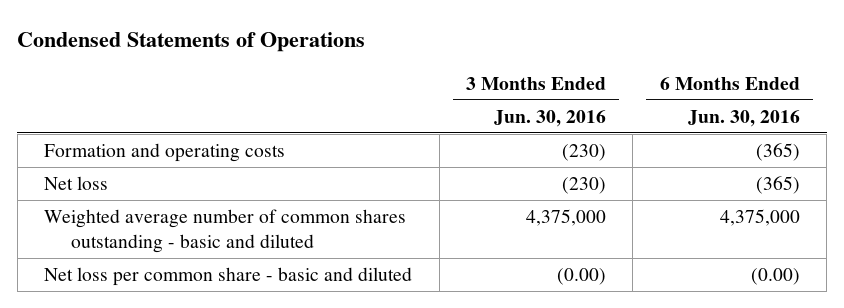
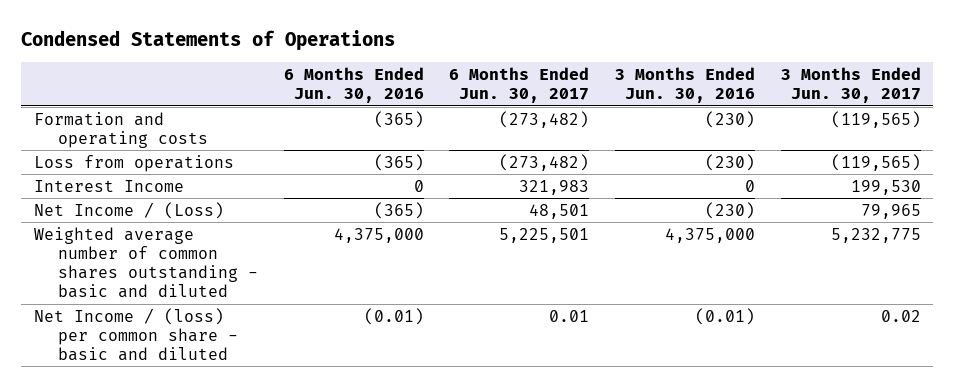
none -> [449,67,590,104] 6 Months Ended Jun. 30, 2017
none -> [780,67,921,104] 3 Months Ended Jun. 30, 2017
none -> [34,154,235,172] Loss from operations
none -> [34,179,185,192] Interest Income
[44,175,109,190] Net loss -> [34,201,225,219] Net Income / (Loss)
[44,266,413,286] Net loss per common share - basic and diluted -> [34,307,238,361] Net Income / (loss) per common share - basic and diluted
[557,267,607,285] (0.00) -> [694,307,755,325] (0.01)
[750,267,800,285] (0.00) -> [363,307,424,325] (0.01)

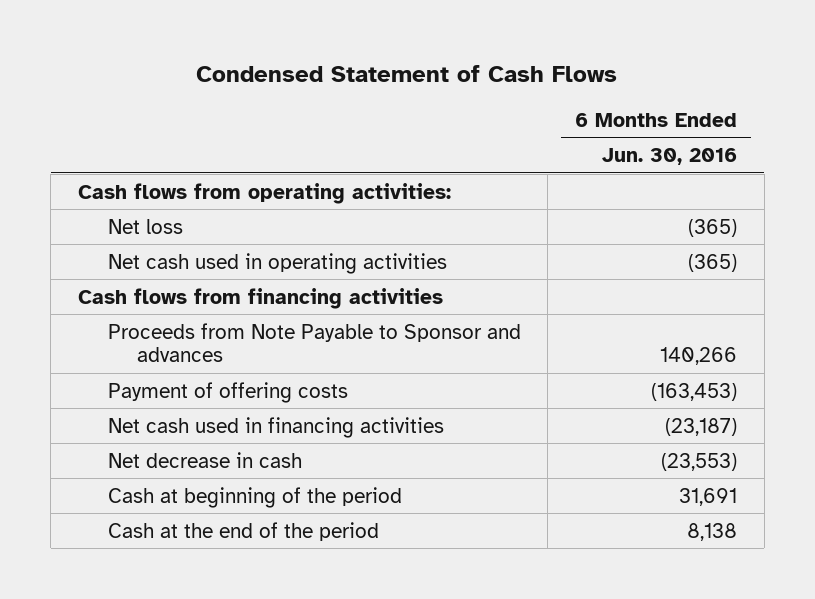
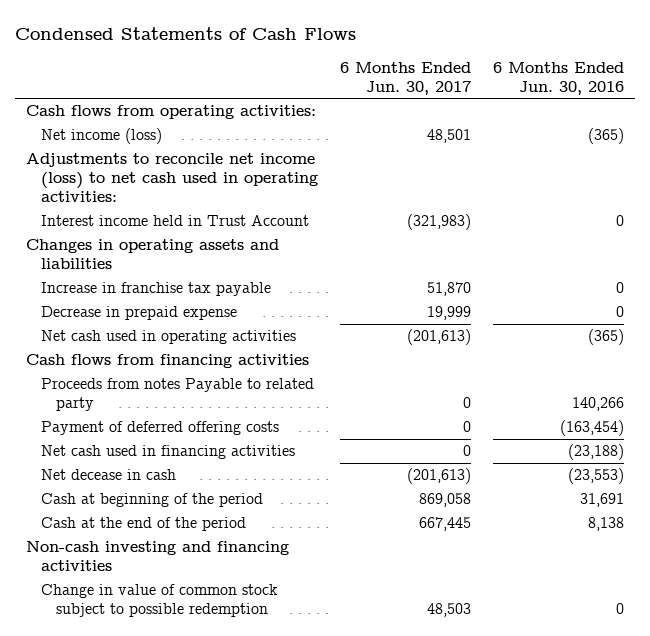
[196,65,618,83] Condensed Statement of Cash Flows -> [14,26,356,40] Condensed Statements of Cash Flows
none -> [340,61,472,95] 6 Months Ended Jun. 30, 2017
[107,218,183,234] Net loss -> [41,128,163,145] Net income (loss)
none -> [25,153,319,203] Adjustments to reconcile net income (loss) to net cash used in operating activities:
none -> [41,215,310,227] Interest income held in Trust Account
none -> [25,239,279,270] Changes in operating assets and liabilities
none -> [41,282,272,297] Increase in franchise tax payable
none -> [41,306,238,321] Decrease in prepaid expense
[107,322,521,363] Proceeds from Note Payable to Sponsor and advances -> [41,378,315,412] Proceeds from notes Payable to related party
[107,381,348,403] Payment of offering costs -> [41,421,280,436] Payment of deferred offering costs
[651,382,738,401] (163,453) -> [559,420,624,437] (163,454)
[665,417,738,436] (23,187) -> [567,444,624,461] (23,188)
[107,451,302,468] Net decrease in cash -> [41,469,177,481] Net decease in cash
none -> [25,541,289,572] Non-cash investing and financing activities
none -> [41,584,279,618] Change in value of common stock subject to possible redemption

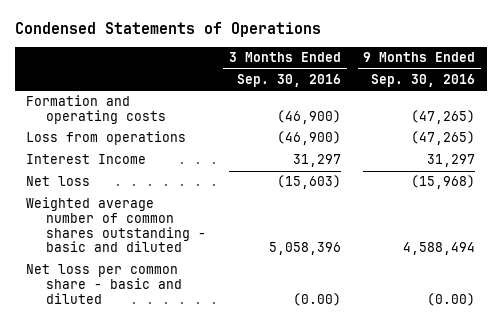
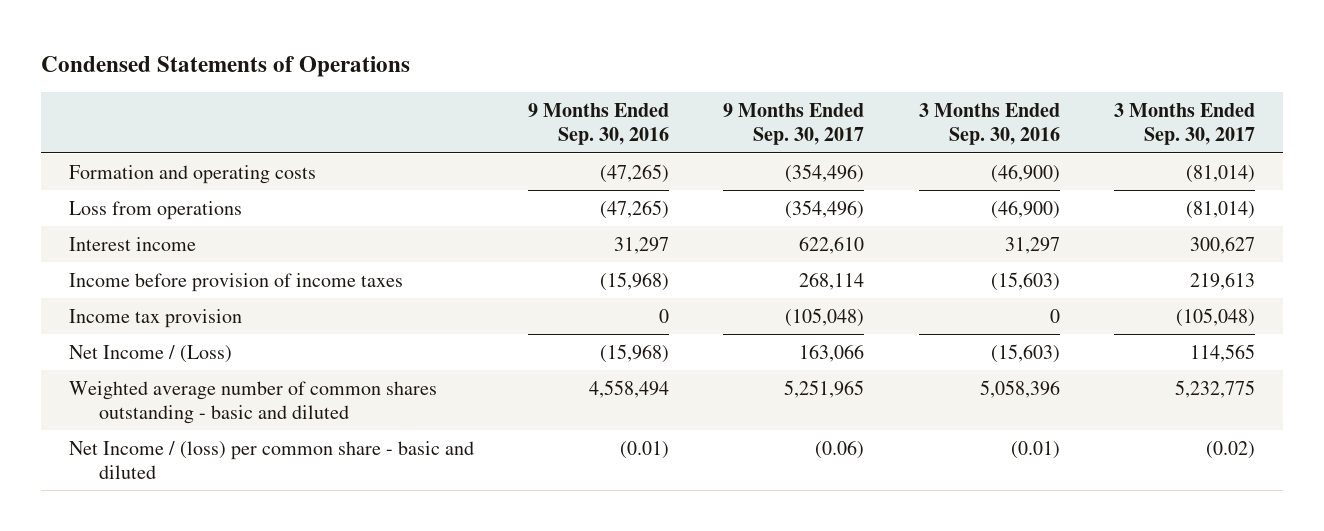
none -> [723,102,865,146] 9 Months Ended Sep. 30, 2017
none -> [1114,102,1256,146] 3 Months Ended Sep. 30, 2017
[26,154,147,165] Interest Income -> [68,236,196,251] Interest income
none -> [68,272,403,292] Income before provision of income taxes
none -> [68,308,242,328] Income tax provision
[26,176,91,187] Net loss -> [68,344,232,363] Net Income / (Loss)
[403,242,476,256] 4,588,494 -> [588,379,669,398] 4,558,494
[26,264,183,304] Net loss per common share - basic and diluted -> [68,440,474,479] Net Income / (loss) per common share - basic and diluted
[292,292,341,306] (0.00) -> [1010,440,1060,459] (0.01)
[427,292,476,306] (0.00) -> [619,440,669,459] (0.01)

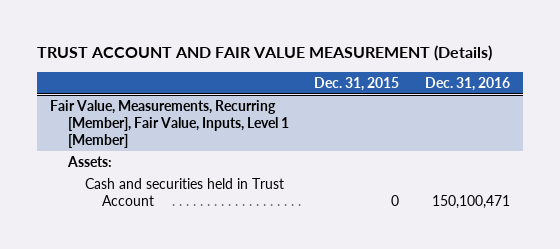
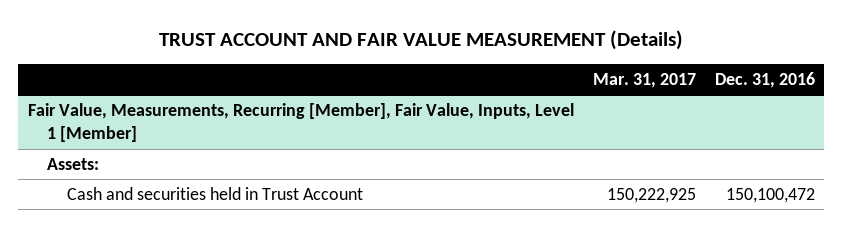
[314,76,400,91] Dec. 31, 2015 -> none
none -> [592,72,696,88] Mar. 31, 2017
[431,194,510,209] 150,100,471 -> [725,188,815,204] 150,100,472

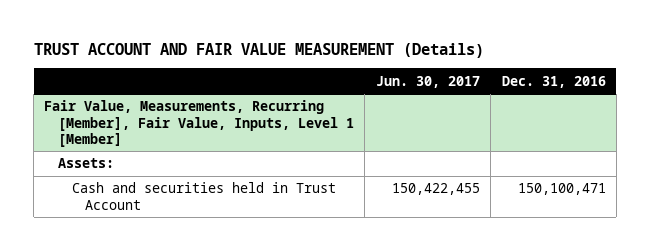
[592,72,696,88] Mar. 31, 2017 -> none
none -> [375,75,480,88] Jun. 30, 2017
[725,188,815,204] 150,100,472 -> [517,183,606,196] 150,100,471

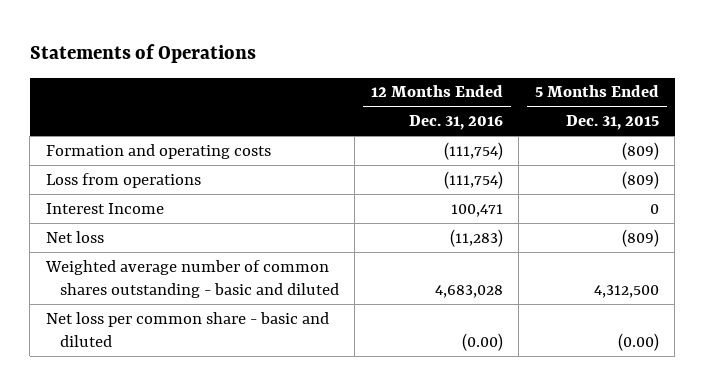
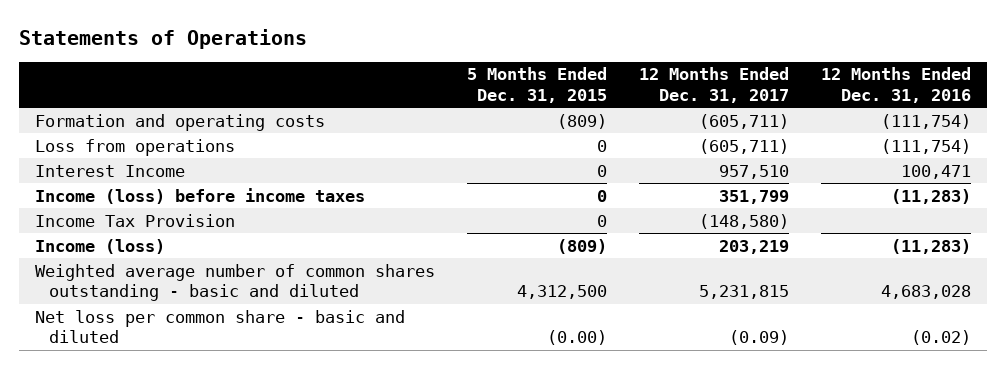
none -> [638,67,789,104] 12 Months Ended Dec. 31, 2017
[621,170,659,189] (809) -> [596,139,607,152] 0
none -> [35,187,366,204] Income (loss) before income taxes
none -> [35,213,236,227] Income Tax Provision
[45,230,104,243] Net loss -> [35,238,166,254] Income (loss)
[461,333,503,352] (0.00) -> [910,330,971,346] (0.02)

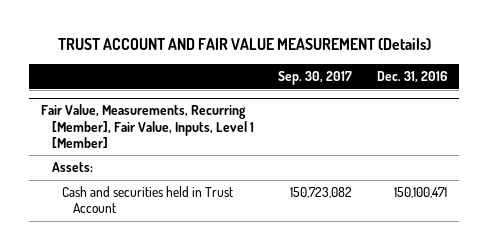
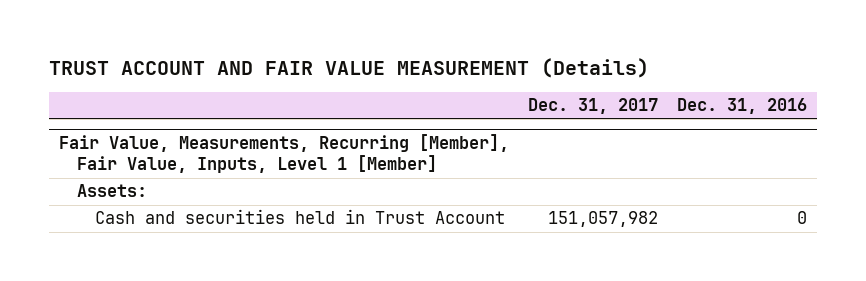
[278,71,353,86] Sep. 30, 2017 -> none
none -> [527,98,658,115] Dec. 31, 2017
[393,187,447,199] 150,100,471 -> [796,211,807,225] 0

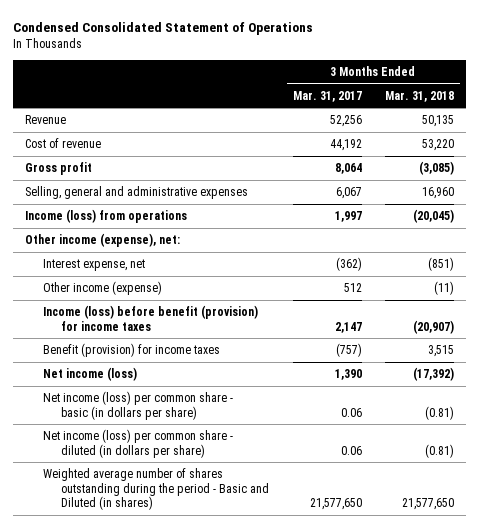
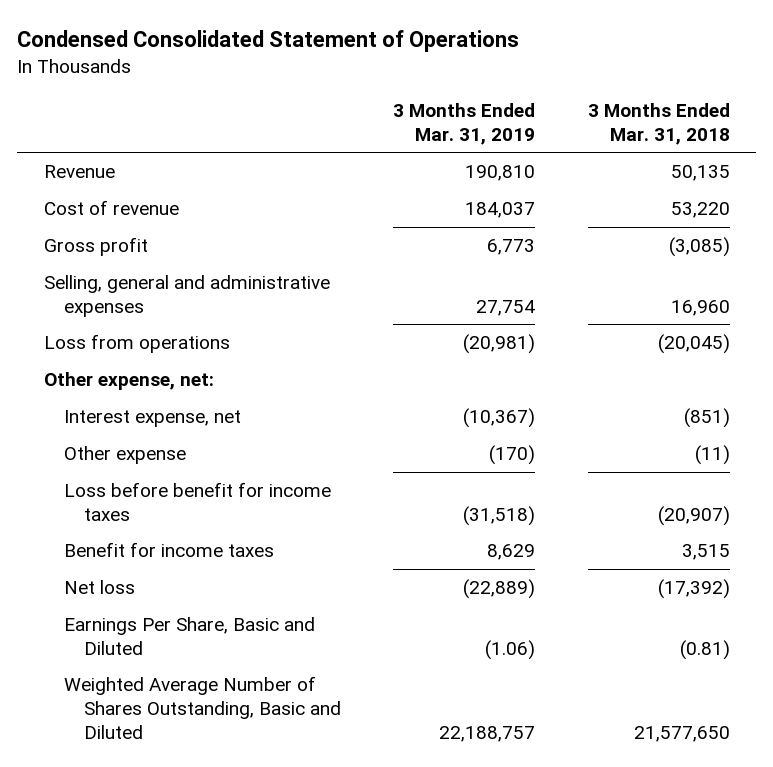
[292,90,362,102] Mar. 31, 2017 -> none
none -> [393,102,536,145] 3 Months Ended Mar. 31, 2019
[25,209,188,224] Income (loss) from operations -> [43,334,230,354] Loss from operations
[25,233,181,248] Other income (expense), net: -> [43,372,214,391] Other expense, net:
[43,391,234,420] Net income (loss) per common share - basic (in dollars per share) -> none
[43,429,234,458] Net income (loss) per common share - diluted (in dollars per share) -> none
[43,281,163,296] Other income (expense) -> [63,446,186,465] Other expense
[43,305,259,331] Income (loss) before benefit (provision) for income taxes -> [63,482,331,521] Loss before benefit for income taxes
[43,343,221,358] Benefit (provision) for income taxes -> [63,542,274,558] Benefit for income taxes
[43,367,138,382] Net income (loss) -> [63,580,135,595] Net loss
none -> [63,617,315,655] Earnings Per Share, Basic and Diluted
[43,468,270,511] Weighted average number of shares outstanding during the period - Basic and Diluted (in shares) -> [63,676,341,739] Weighted Average Number of Shares Outstanding, Basic and Diluted

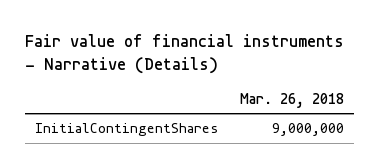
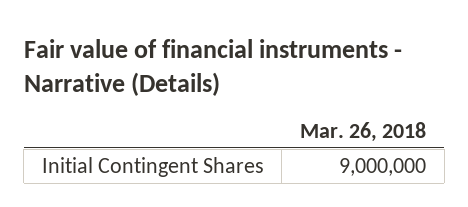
[35,123,220,137] InitialContingentShares -> [41,157,264,178] Initial Contingent Shares

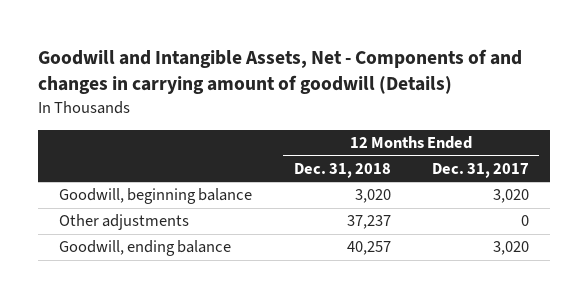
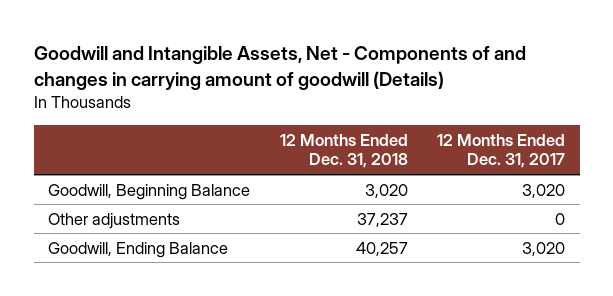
[59,188,253,205] Goodwill, beginning balance -> [48,183,251,200] Goodwill, Beginning Balance
[59,240,232,257] Goodwill, ending balance -> [48,241,229,258] Goodwill, Ending Balance

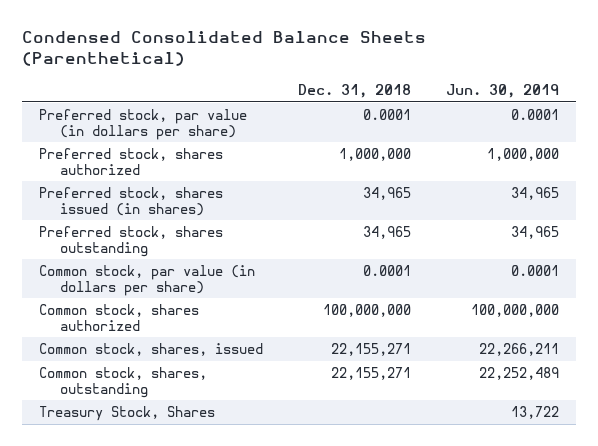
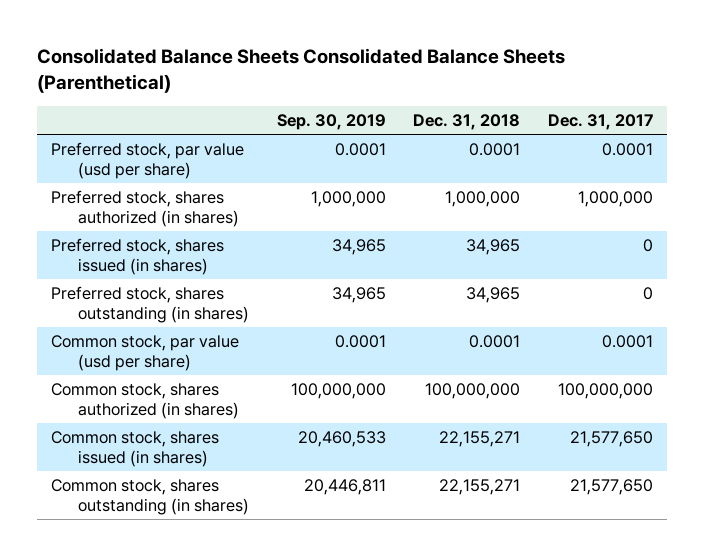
[22,31,427,67] Condensed Consolidated Balance Sheets (Parenthetical) -> [37,48,566,93] Consolidated Balance Sheets Consolidated Balance Sheets (Parenthetical)
[445,84,559,99] Jun. 30, 2019 -> none
none -> [276,113,386,130] Sep. 30, 2019
none -> [548,113,654,130] Dec. 31, 2017
[39,109,248,140] Preferred stock, par value (in dollars per share) -> [51,142,245,179] Preferred stock, par value (usd per share)
[39,148,224,175] Preferred stock, shares authorized -> [51,190,239,227] Preferred stock, shares authorized (in shares)
[39,406,216,422] Treasury Stock, Shares -> none
[39,226,224,257] Preferred stock, shares outstanding -> [51,286,249,323] Preferred stock, shares outstanding (in shares)
[39,265,256,296] Common stock, par value (in dollars per share) -> [51,335,240,371] Common stock, par value (usd per share)
[39,304,200,331] Common stock, shares authorized -> [51,383,239,419] Common stock, shares authorized (in shares)
[39,343,264,357] Common stock, shares, issued -> [51,431,220,467] Common stock, shares issued (in shares)
[39,367,208,398] Common stock, shares, outstanding -> [51,479,249,515] Common stock, shares outstanding (in shares)

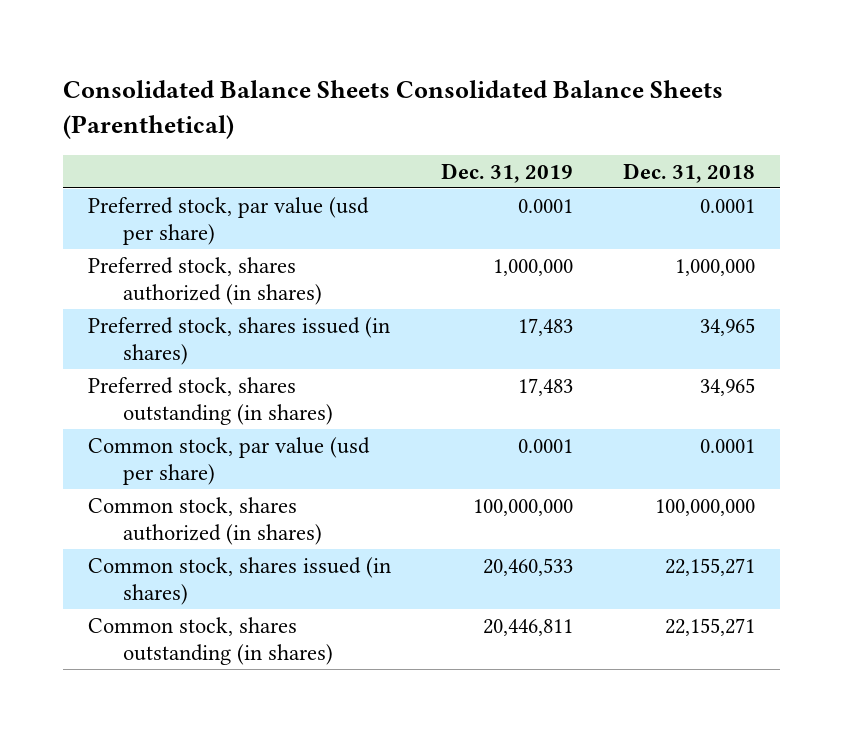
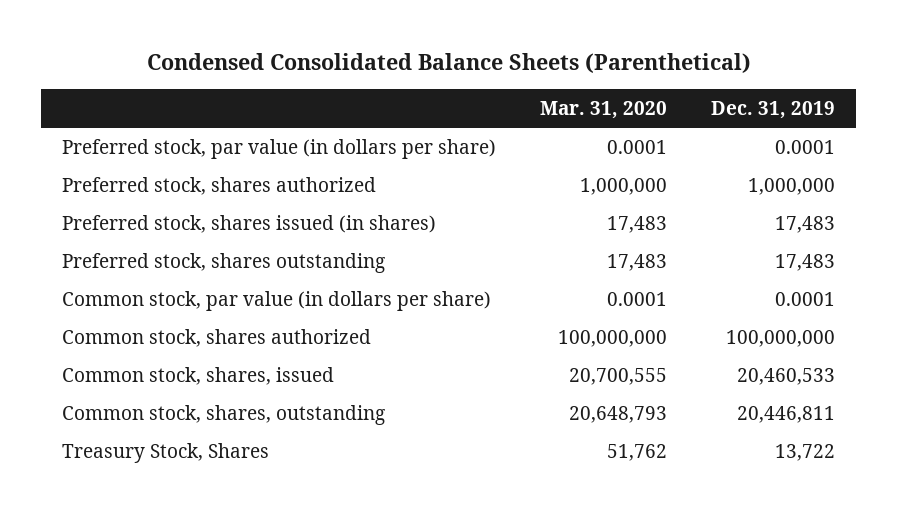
[63,79,724,139] Consolidated Balance Sheets Consolidated Balance Sheets (Parenthetical) -> [146,53,751,74] Condensed Consolidated Balance Sheets (Parenthetical)
[622,162,755,183] Dec. 31, 2018 -> none
none -> [540,100,668,119] Mar. 31, 2020
[88,196,370,245] Preferred stock, par value (usd per share) -> [62,138,497,159] Preferred stock, par value (in dollars per share)
[88,256,322,305] Preferred stock, shares authorized (in shares) -> [62,176,377,195] Preferred stock, shares authorized
[88,376,333,425] Preferred stock, shares outstanding (in shares) -> [62,252,386,273] Preferred stock, shares outstanding
[88,436,371,485] Common stock, par value (usd per share) -> [62,290,492,311] Common stock, par value (in dollars per share)
[88,496,322,545] Common stock, shares authorized (in shares) -> [62,328,372,347] Common stock, shares authorized
[88,556,392,605] Common stock, shares issued (in shares) -> [62,366,335,385] Common stock, shares, issued
[88,616,333,665] Common stock, shares outstanding (in shares) -> [62,404,386,425] Common stock, shares, outstanding
none -> [62,442,270,463] Treasury Stock, Shares

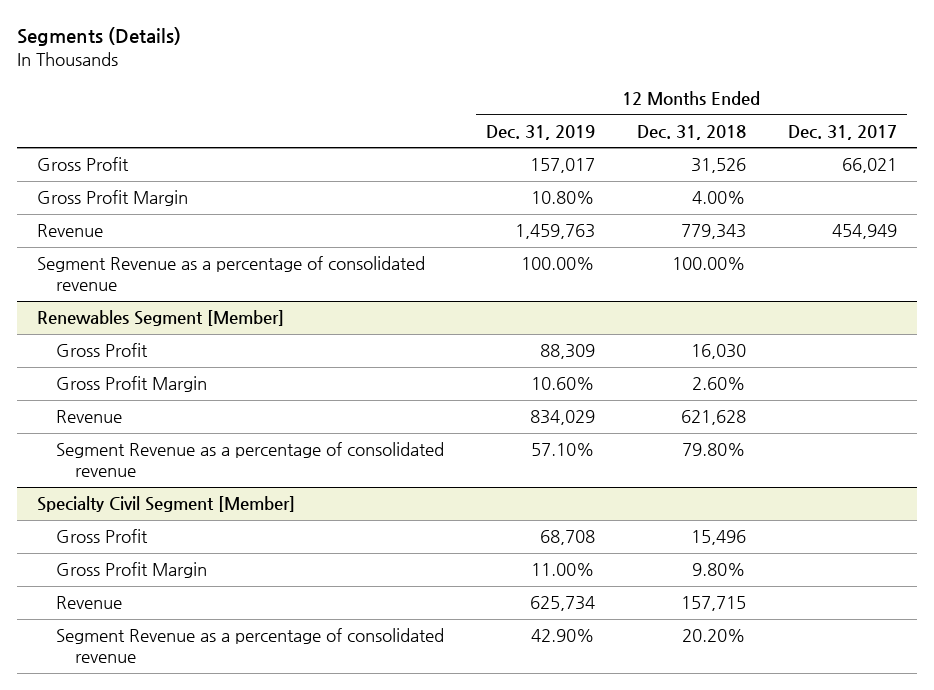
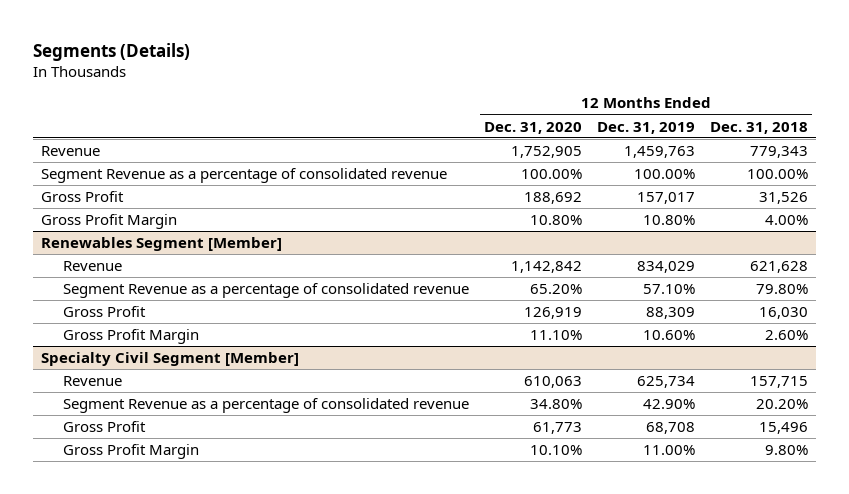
[787,124,897,140] Dec. 31, 2017 -> none
none -> [483,121,582,134] Dec. 31, 2020
[37,157,130,172] Gross Profit -> [41,190,125,202] Gross Profit
[37,190,189,207] Gross Profit Margin -> [41,213,178,229] Gross Profit Margin
[56,343,149,358] Gross Profit -> [62,305,146,317] Gross Profit
[56,376,208,393] Gross Profit Margin -> [62,328,199,344] Gross Profit Margin
[56,529,149,544] Gross Profit -> [62,420,146,432] Gross Profit
[56,562,208,579] Gross Profit Margin -> [62,443,199,459] Gross Profit Margin

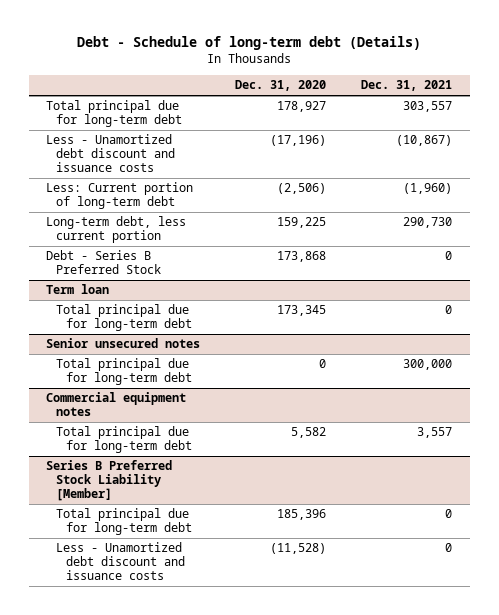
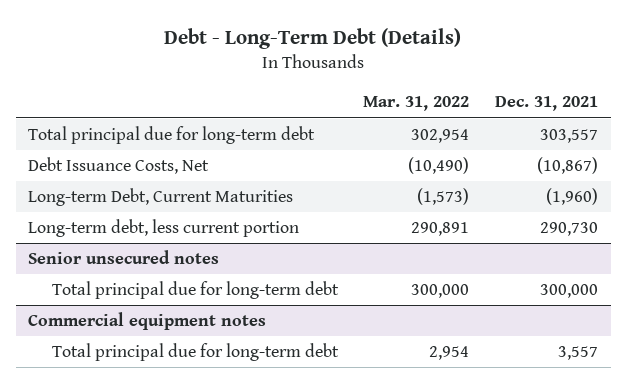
[77,36,422,51] Debt - Schedule of long-term debt (Details) -> [164,27,462,49] Debt - Long-Term Debt (Details)
[235,80,327,92] Dec. 31, 2020 -> none
none -> [363,96,470,112] Mar. 31, 2022
[46,134,176,173] Less - Unamortized debt discount and issuance costs -> [28,157,210,175] Debt Issuance Costs, Net
[46,182,194,210] Less: Current portion of long-term debt -> [28,188,294,207] Long-term Debt, Current Maturities
[46,250,162,275] Debt - Series B Preferred Stock -> none
[46,284,110,295] Term loan -> none
[56,304,193,332] Total principal due for long-term debt -> none
[46,460,173,502] Series B Preferred Stock Liability [Member] -> none
[56,508,193,536] Total principal due for long-term debt -> none
[56,542,186,581] Less - Unamortized debt discount and issuance costs -> none

